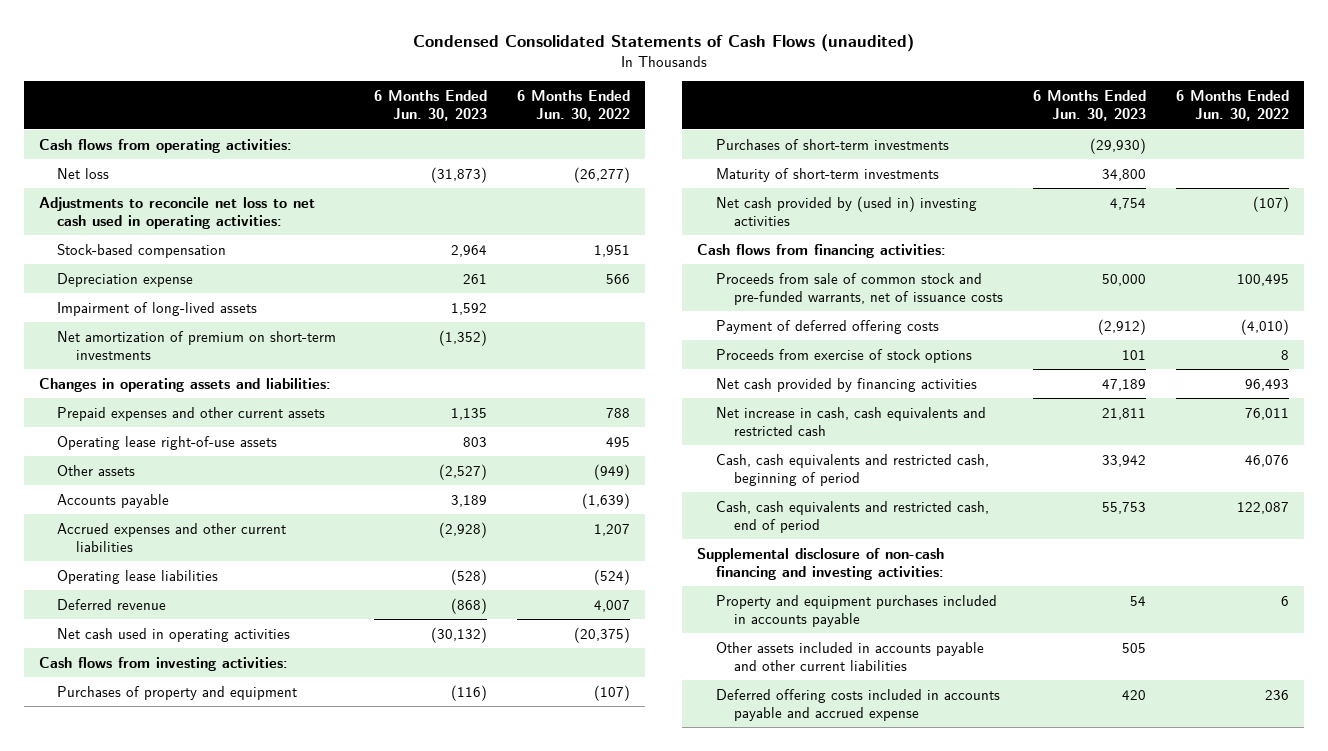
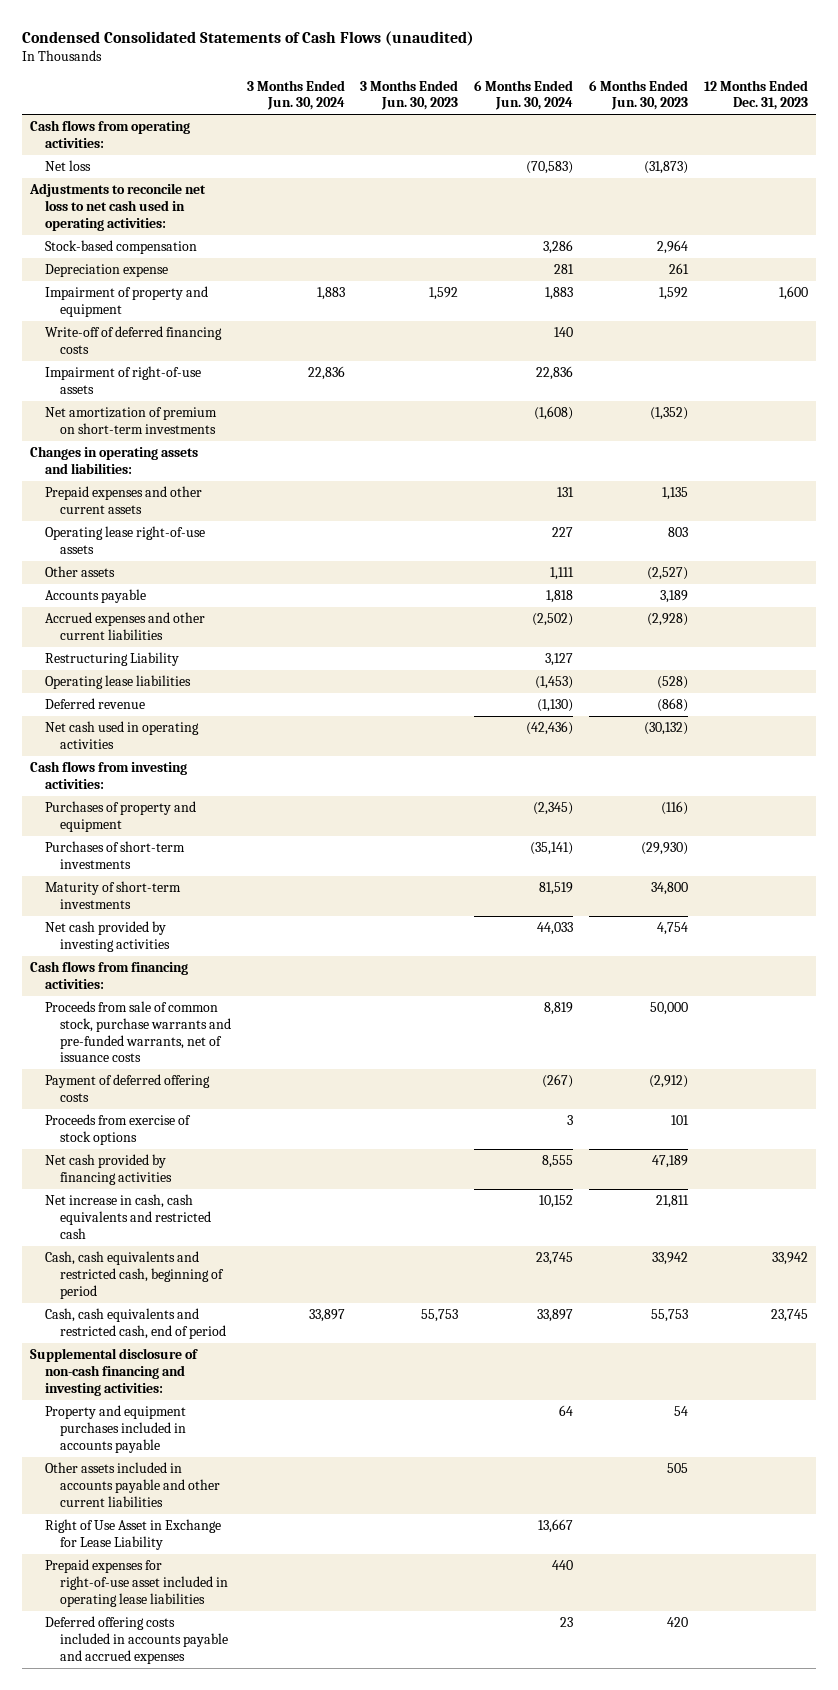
[517,90,631,122] 6 Months Ended Jun. 30, 2022 -> none
none -> [246,79,345,111] 3 Months Ended Jun. 30, 2024
none -> [360,79,459,111] 3 Months Ended Jun. 30, 2023
none -> [474,79,574,111] 6 Months Ended Jun. 30, 2024
none -> [704,79,809,111] 12 Months Ended Dec. 31, 2023
[57,301,258,316] Impairment of long-lived assets -> [44,286,208,317] Impairment of property and equipment
none -> [44,326,222,354] Write-off of deferred financing costs
none -> [44,366,201,394] Impairment of right-of-use assets
none -> [44,652,179,667] Restructuring Liability
[715,195,977,226] Net cash provided by (used in) investing activities -> [44,921,170,952] Net cash provided by investing activities
[715,272,1004,305] Proceeds from sale of common stock and pre-funded warrants, net of issuance costs -> [44,1001,231,1063] Proceeds from sale of common stock, purchase warrants and pre-funded warrants, net of issuance costs
none -> [44,1519,221,1550] Right of Use Asset in Exchange for Lease Liability
none -> [44,1559,228,1607] Prepaid expenses for right-of-use asset included in operating lease liabilities
[715,688,1000,721] Deferred offering costs included in accounts payable and accrued expense -> [44,1616,228,1664] Deferred offering costs included in accounts payable and accrued expenses

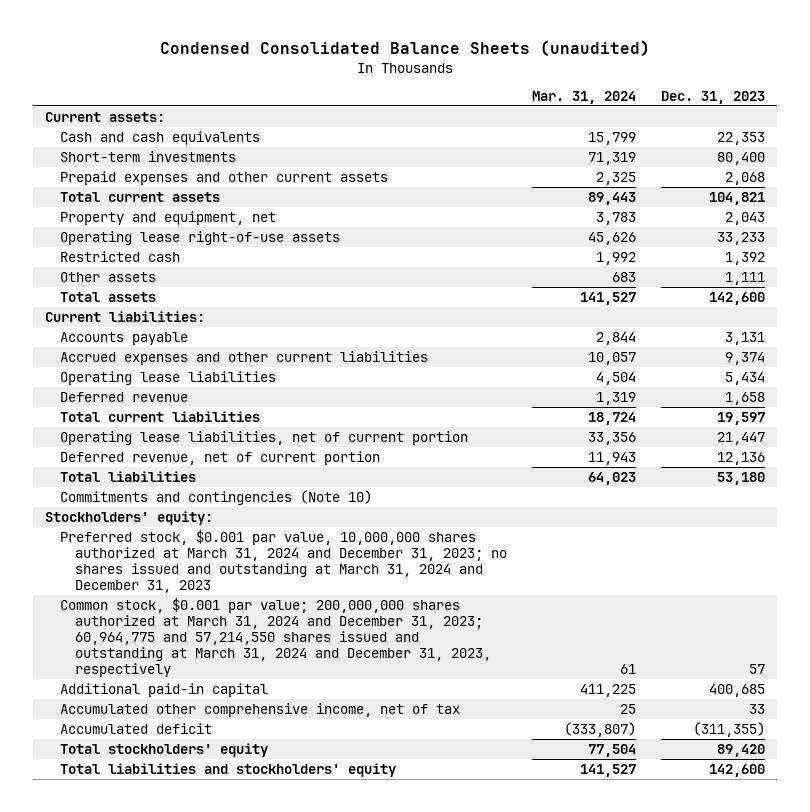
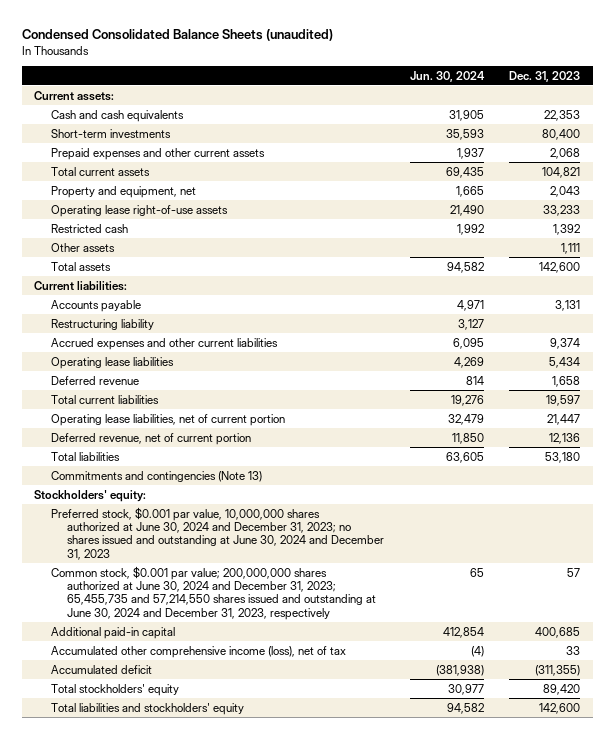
[532,91,637,105] Mar. 31, 2024 -> none
none -> [409,70,485,82] Jun. 30, 2024
none -> [50,318,154,330] Restructuring liability
[60,489,373,505] Commitments and contingencies (Note 10) -> [50,470,262,482] Commitments and contingencies (Note 13)
[60,528,508,593] Preferred stock, $0.001 par value, 10,000,000 shares authorized at March 31, 2024 and December 31, 2023; no shares issued and outstanding at March 31, 2024 and December 31, 2023 -> [50,506,384,560] Preferred stock, $0.001 par value, 10,000,000 shares authorized at June 30, 2024 and December 31, 2023; no shares issued and outstanding at June 30, 2024 and December 31, 2023
[60,596,492,677] Common stock, $0.001 par value; 200,000,000 shares authorized at March 31, 2024 and December 31, 2023; 60,964,775 and 57,214,550 shares issued and outstanding at March 31, 2024 and December 31, 2023, respectively -> [50,565,376,620] Common stock, $0.001 par value; 200,000,000 shares authorized at June 30, 2024 and December 31, 2023; 65,455,735 and 57,214,550 shares issued and outstanding at June 30, 2024 and December 31, 2023, respectively
[60,702,461,717] Accumulated other comprehensive income, net of tax -> [50,645,346,658] Accumulated other comprehensive income (loss), net of tax

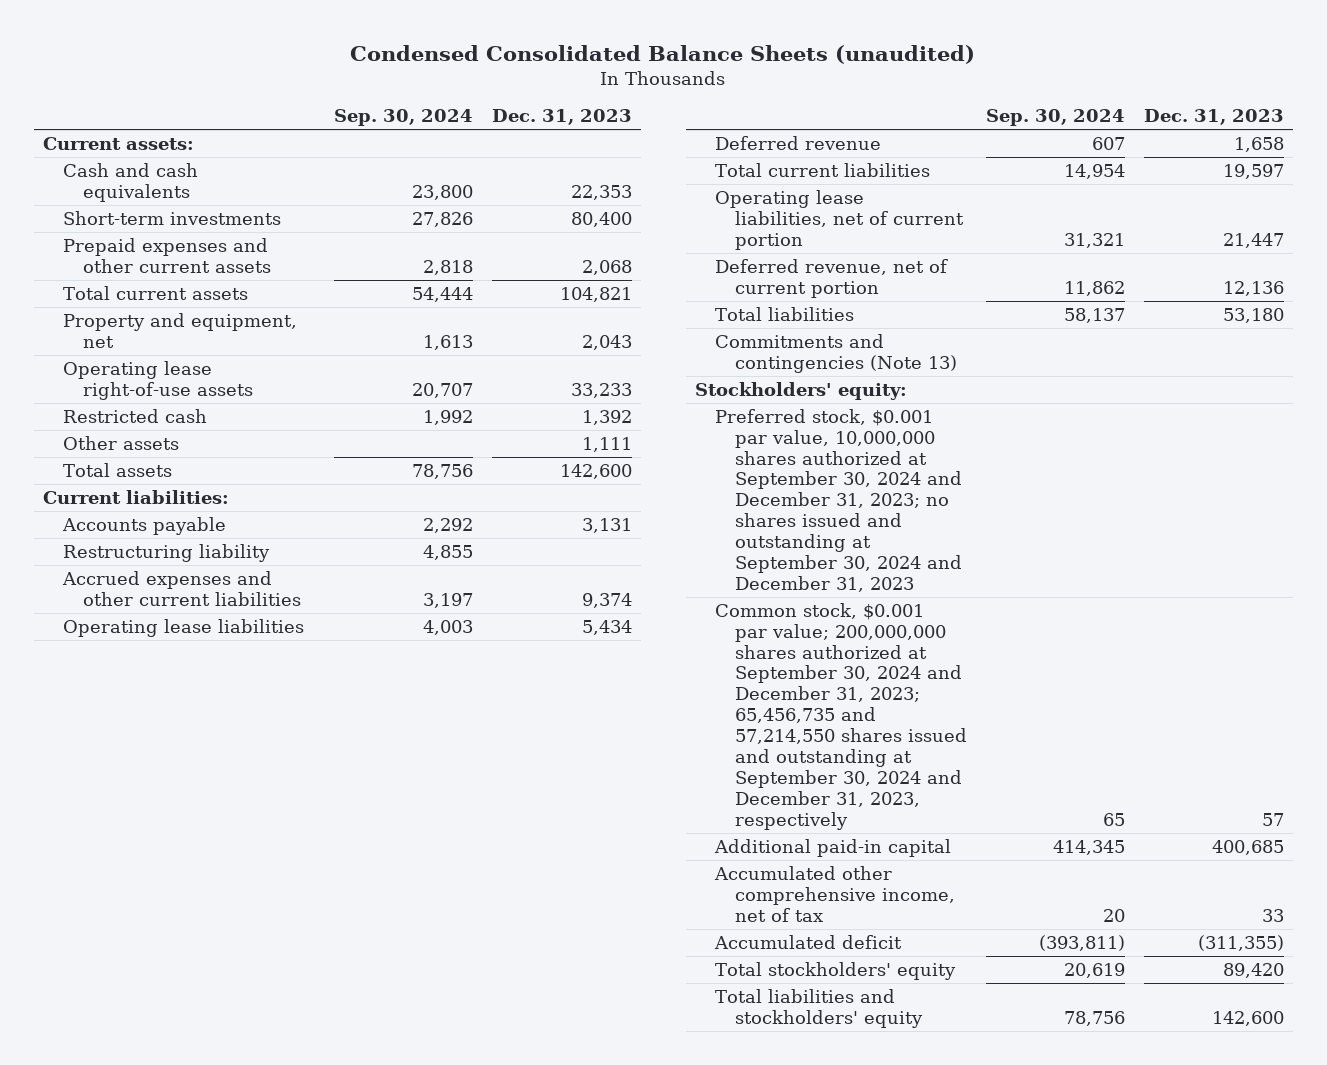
[409,70,485,82] Jun. 30, 2024 -> none
none -> [334,109,474,127] Sep. 30, 2024
[50,506,384,560] Preferred stock, $0.001 par value, 10,000,000 shares authorized at June 30, 2024 and December 31, 2023; no shares issued and outstanding at June 30, 2024 and December 31, 2023 -> [714,408,962,592] Preferred stock, $0.001 par value, 10,000,000 shares authorized at September 30, 2024 and December 31, 2023; no shares issued and outstanding at September 30, 2024 and December 31, 2023
[50,565,376,620] Common stock, $0.001 par value; 200,000,000 shares authorized at June 30, 2024 and December 31, 2023; 65,455,735 and 57,214,550 shares issued and outstanding at June 30, 2024 and December 31, 2023, respectively -> [714,602,967,830] Common stock, $0.001 par value; 200,000,000 shares authorized at September 30, 2024 and December 31, 2023; 65,456,735 and 57,214,550 shares issued and outstanding at September 30, 2024 and December 31, 2023, respectively
[50,645,346,658] Accumulated other comprehensive income (loss), net of tax -> [713,865,955,922] Accumulated other comprehensive income, net of tax

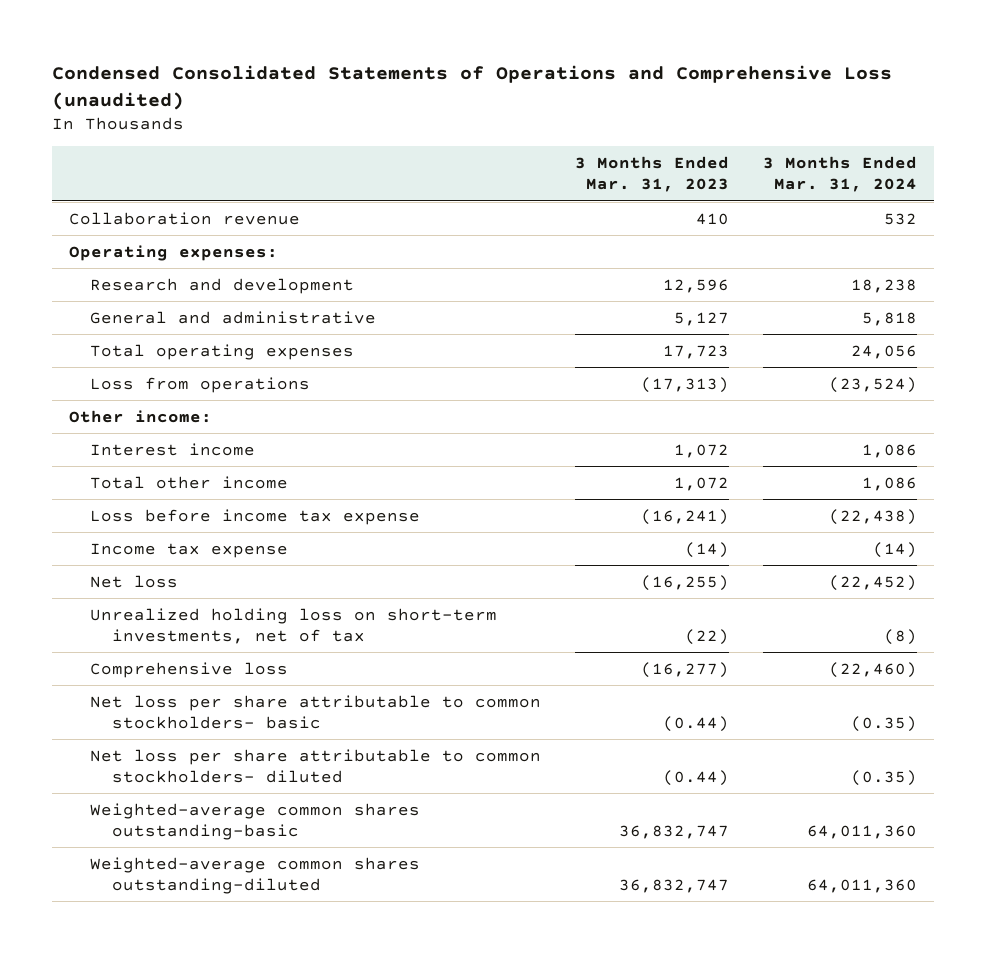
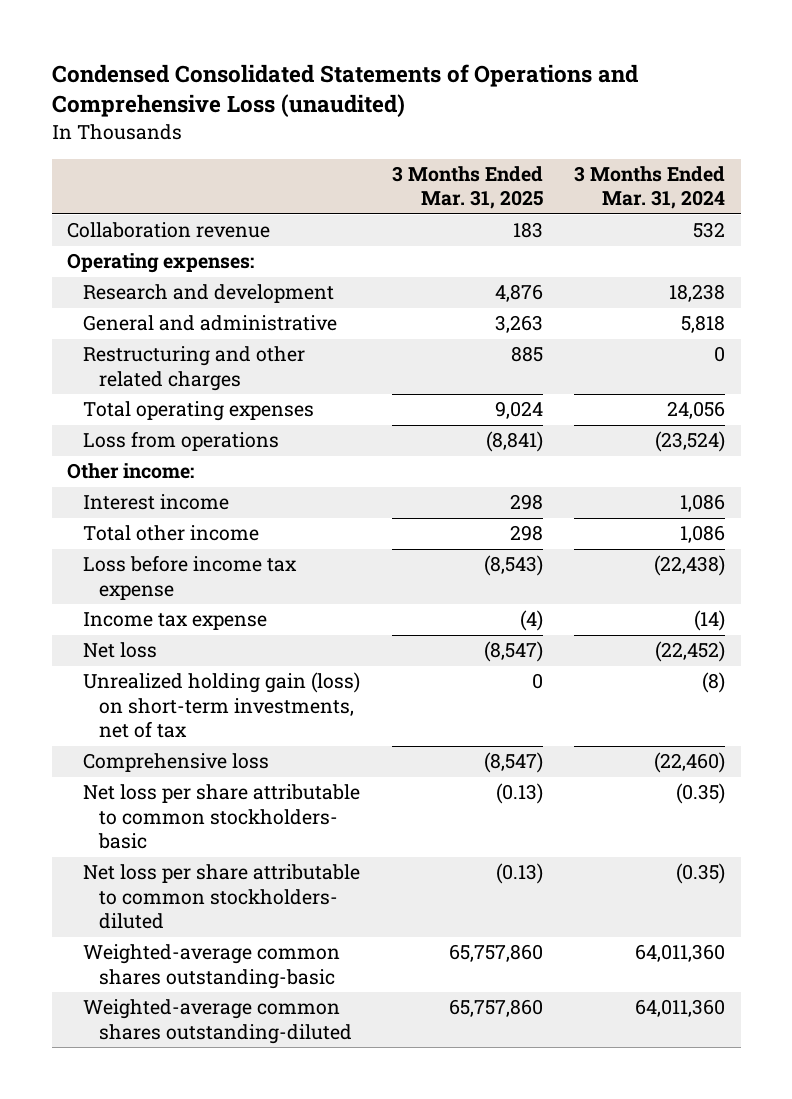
[575,156,730,193] 3 Months Ended Mar. 31, 2023 -> none
none -> [391,166,543,210] 3 Months Ended Mar. 31, 2025
none -> [83,346,306,391] Restructuring and other related charges
[90,607,498,644] Unrealized holding loss on short-term investments, net of tax -> [83,672,361,739] Unrealized holding gain (loss) on short-term investments, net of tax

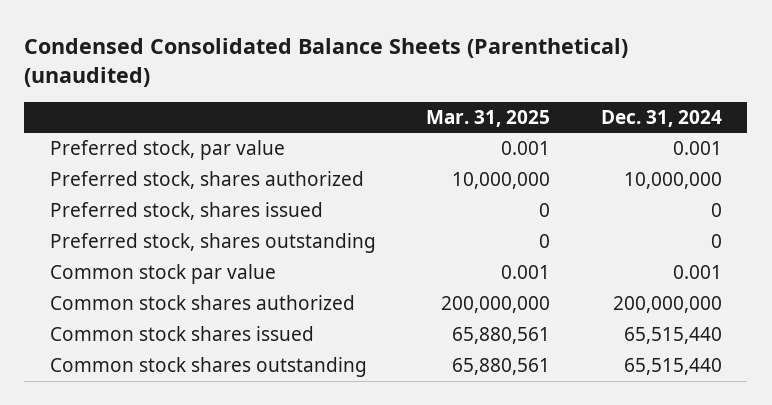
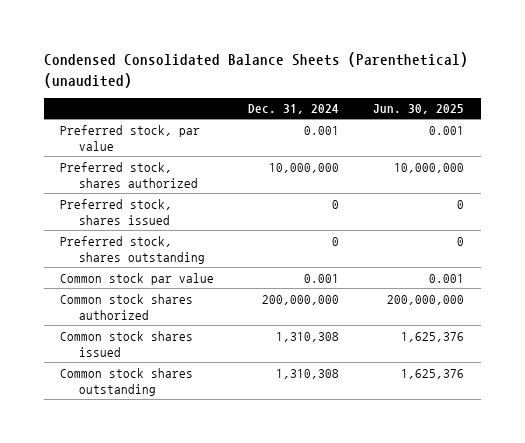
[426,109,551,127] Mar. 31, 2025 -> none
none -> [373,104,465,115] Jun. 30, 2025
[623,327,722,345] 65,515,440 -> [276,331,340,342] 1,310,308
[623,358,722,376] 65,515,440 -> [276,368,340,379] 1,310,308

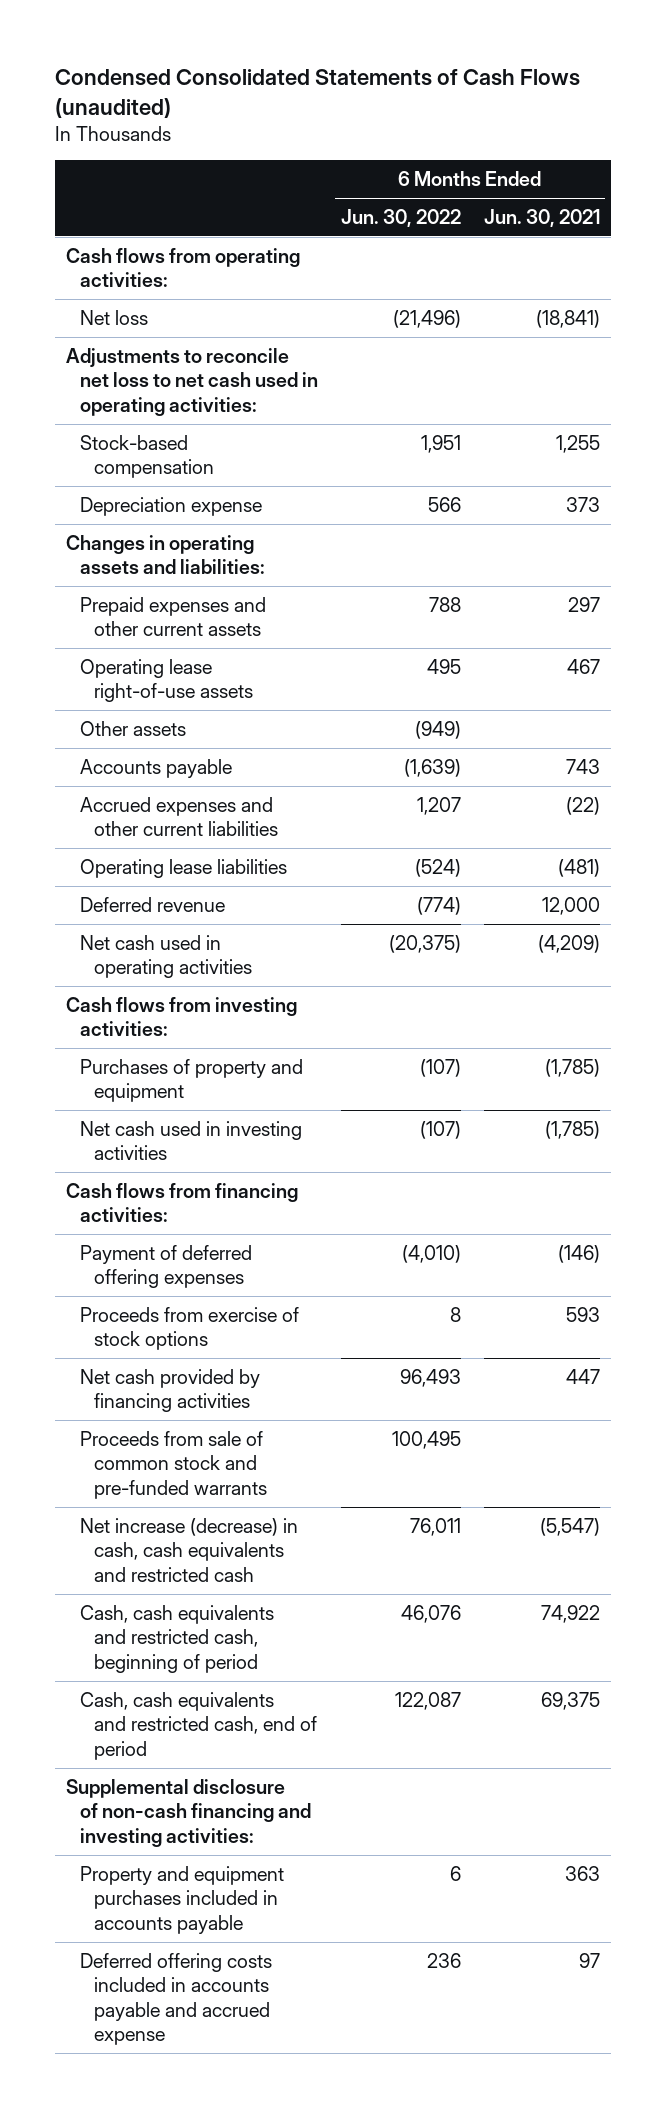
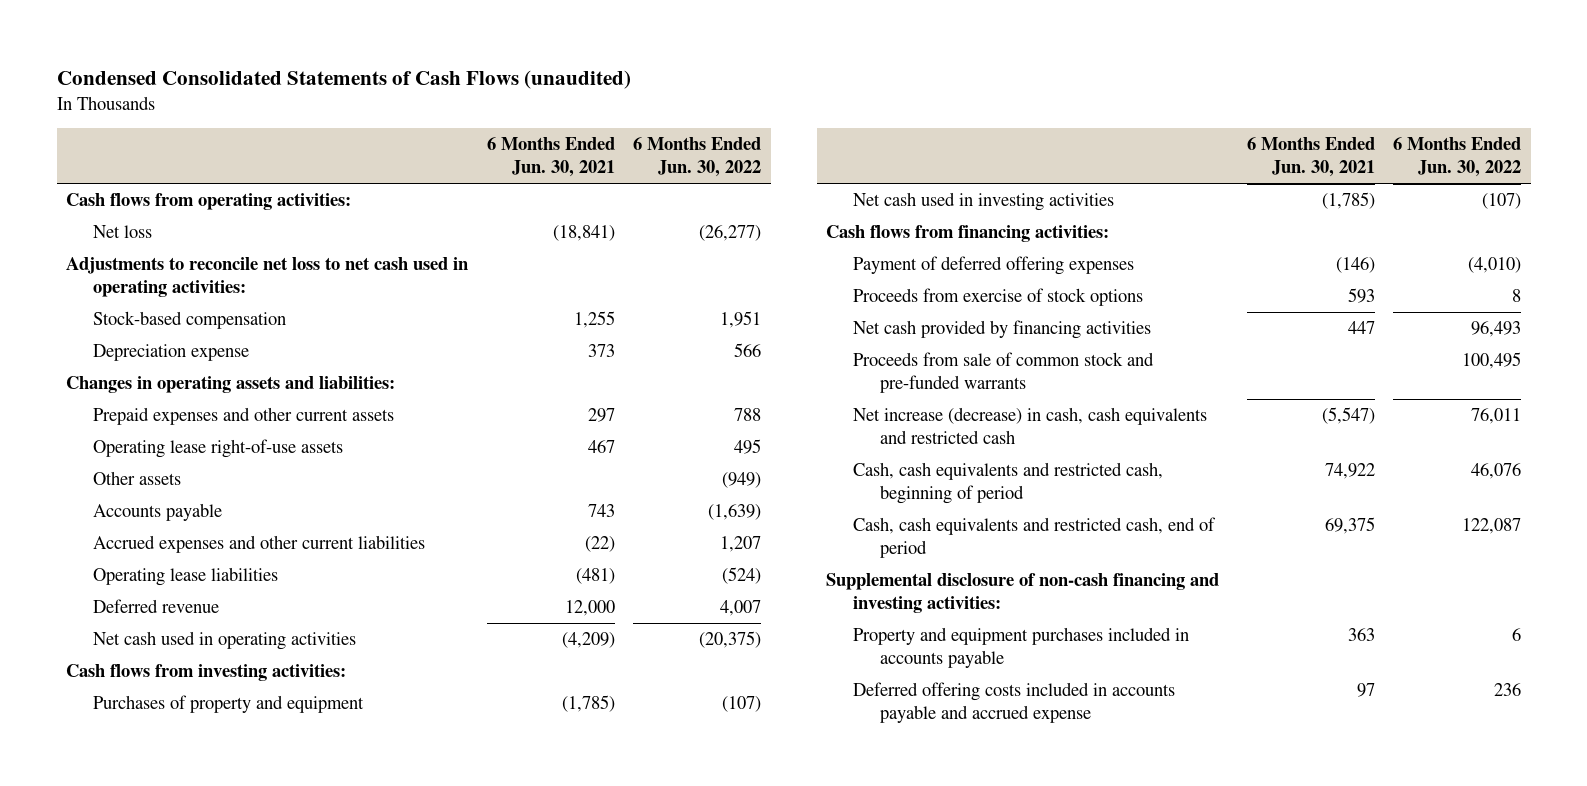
[392,309,461,328] (21,496) -> [699,224,762,241] (26,277)
[416,896,461,915] (774) -> [720,599,762,616] 4,007

